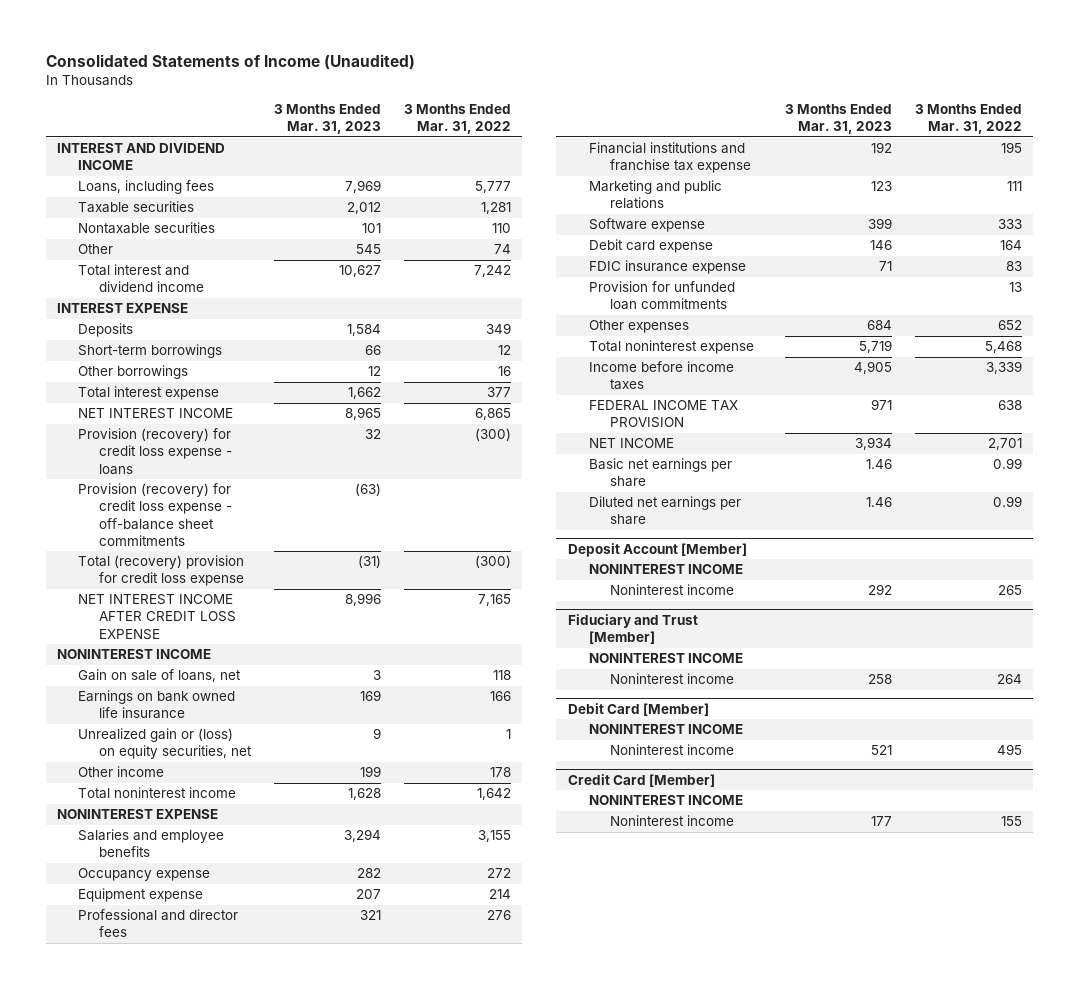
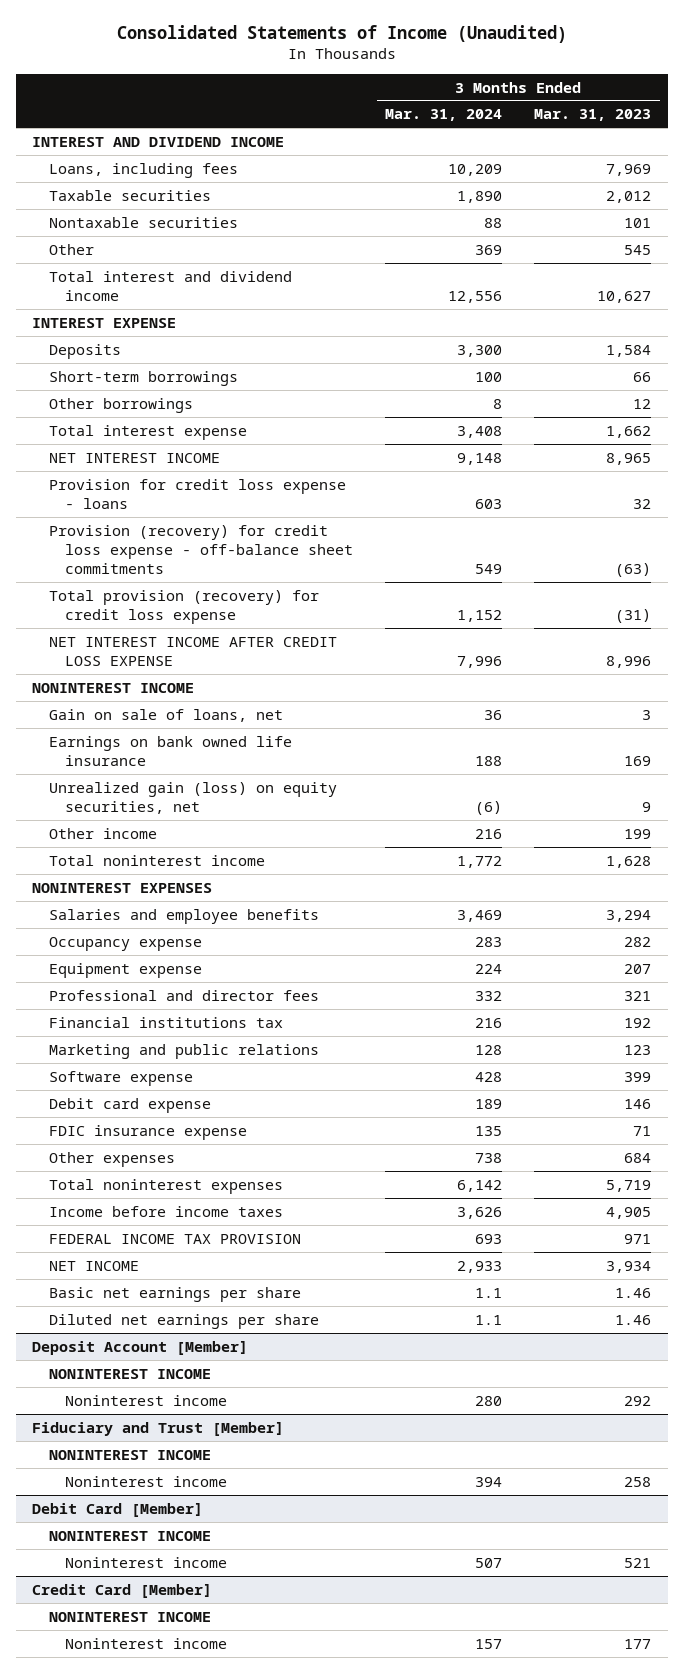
[403,104,511,135] 3 Months Ended Mar. 31, 2022 -> none
none -> [385,109,503,122] Mar. 31, 2024
[77,428,232,475] Provision (recovery) for credit loss expense - loans -> [48,478,346,509] Provision for credit loss expense - loans
[77,555,244,587] Total (recovery) provision for credit loss expense -> [48,589,319,624] Total provision (recovery) for credit loss expense
[77,728,252,760] Unrealized gain or (loss) on equity securities, net -> [48,781,337,814] Unrealized gain (loss) on equity securities, net
[57,809,219,820] NONINTEREST EXPENSE -> [32,882,213,893] NONINTEREST EXPENSES
[588,142,751,174] Financial institutions and franchise tax expense -> [48,1016,283,1028] Financial institutions tax
[588,281,735,311] Provision for unfunded loan commitments -> none
[588,340,754,355] Total noninterest expense -> [48,1178,283,1194] Total noninterest expenses

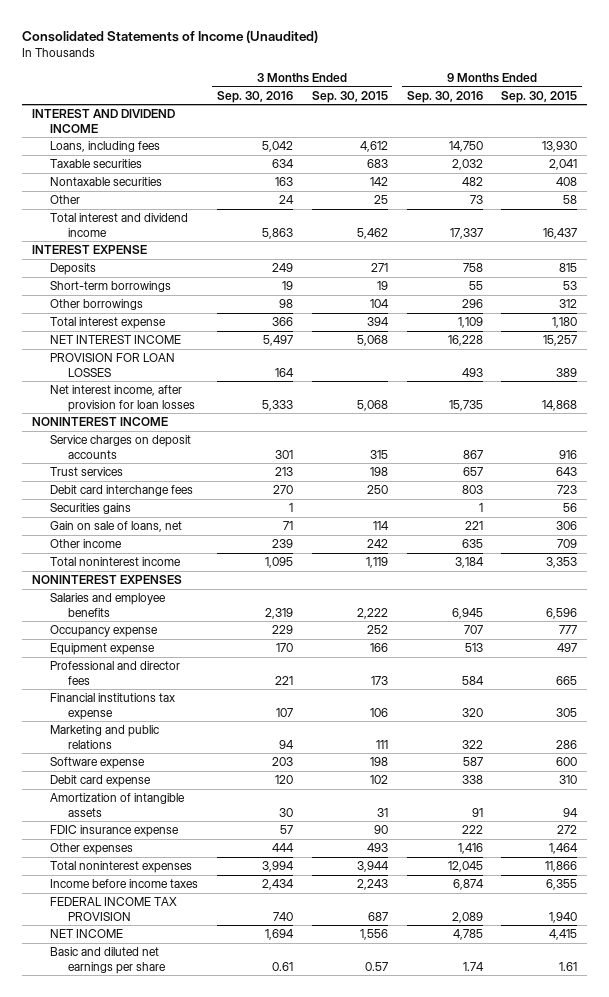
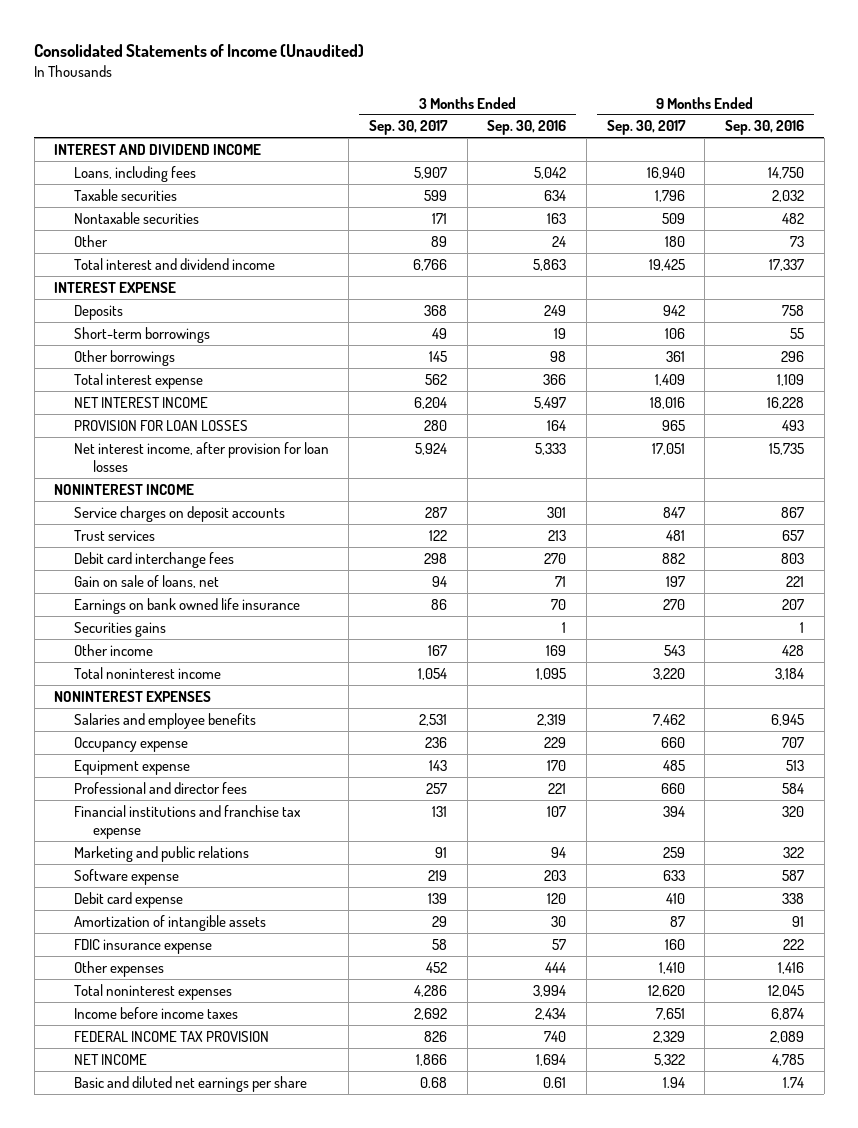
[311,90,388,103] Sep. 30, 2015 -> none
[501,90,578,103] Sep. 30, 2015 -> none
none -> [369,120,449,136] Sep. 30, 2017
none -> [606,120,686,136] Sep. 30, 2017
none -> [73,597,300,614] Earnings on bank owned life insurance
[49,503,131,515] Securities gains -> [73,621,166,637] Securities gains
[271,539,293,549] 239 -> [546,644,567,656] 169
[461,539,483,549] 635 -> [782,644,805,656] 428
[49,693,175,720] Financial institutions tax expense -> [73,804,301,840] Financial institutions and franchise tax expense

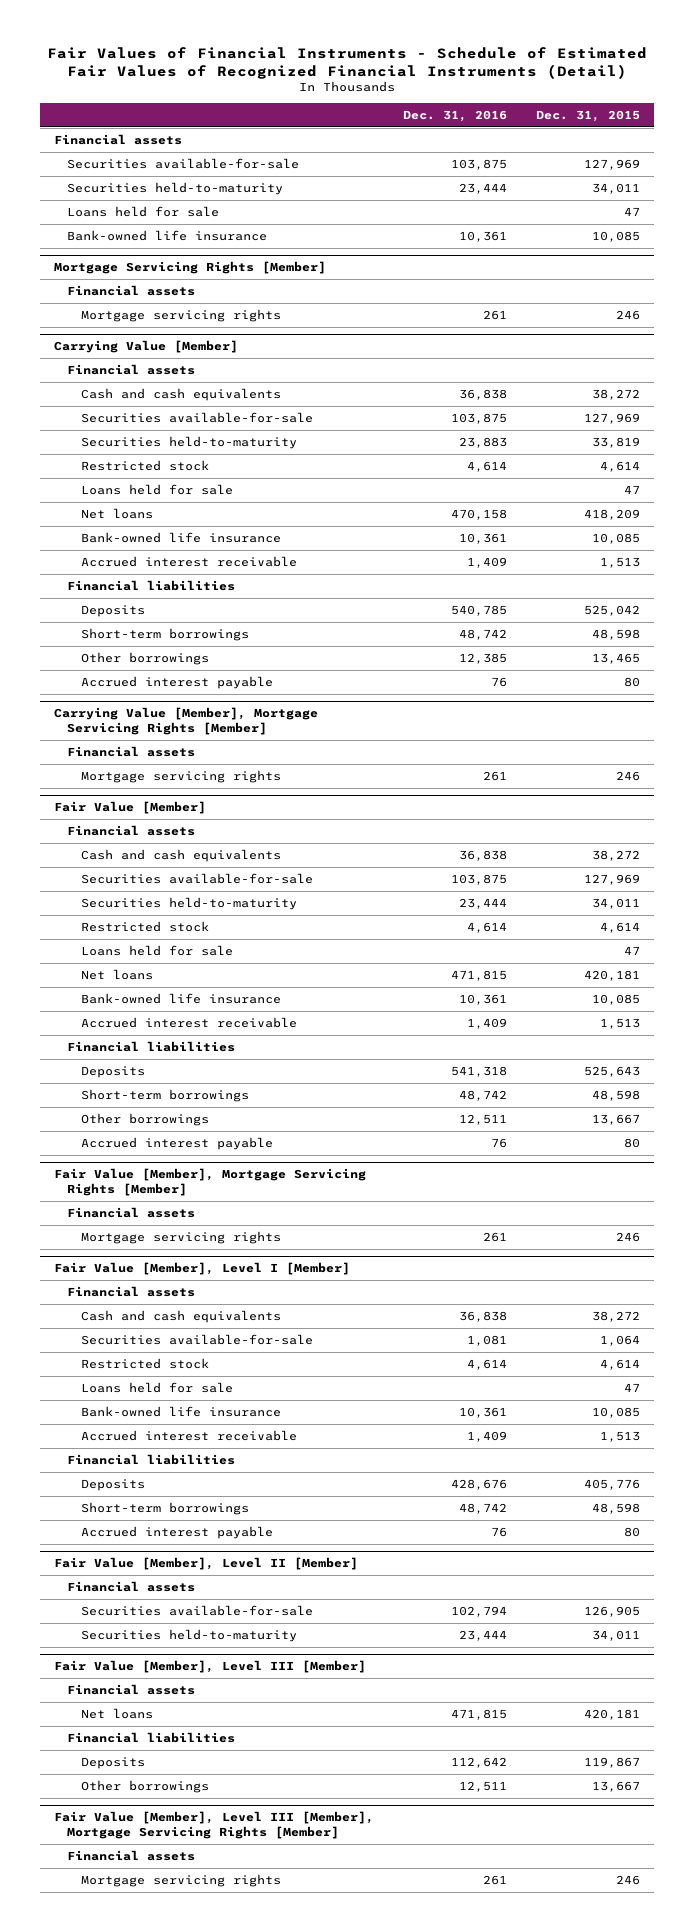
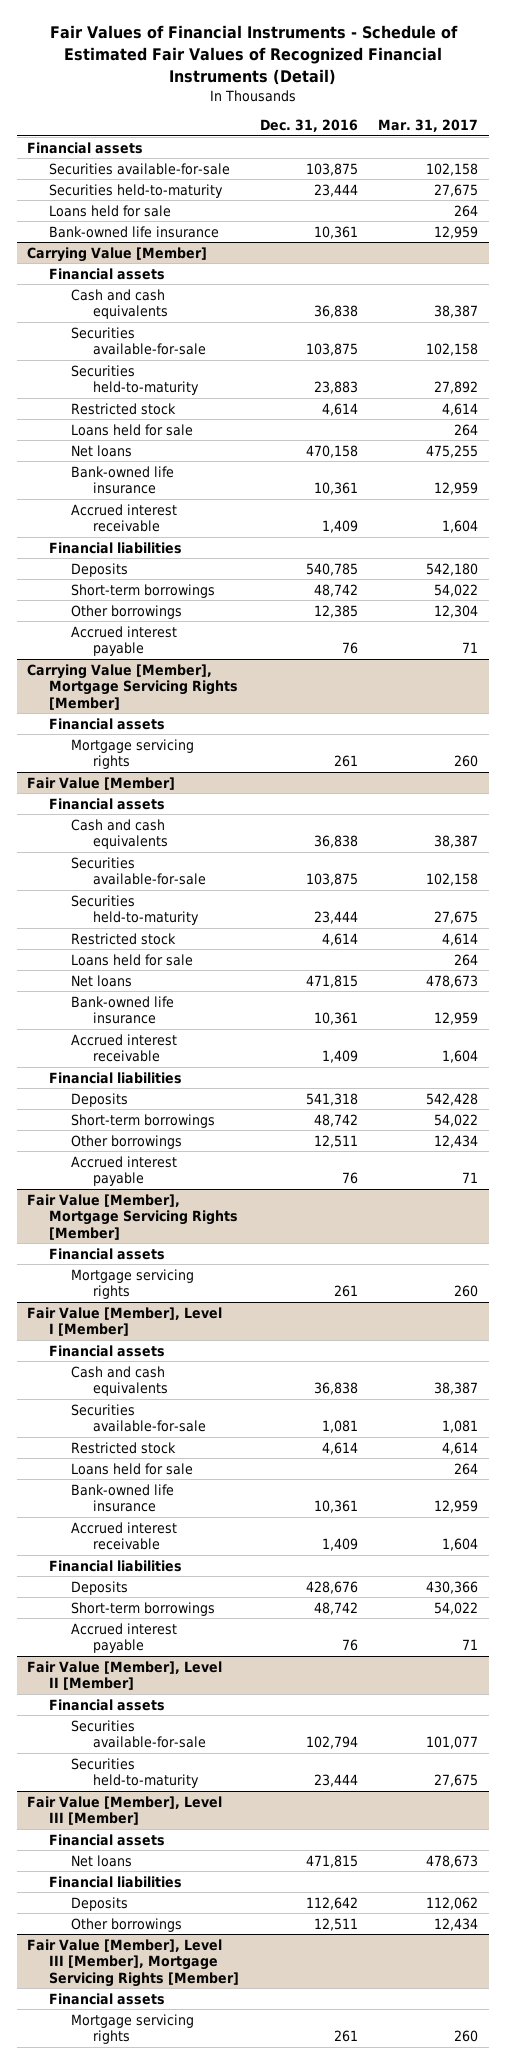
[535,109,640,122] Dec. 31, 2015 -> none
none -> [378,119,479,133] Mar. 31, 2017
[54,261,327,275] Mortgage Servicing Rights [Member] -> none
[67,284,196,296] Financial assets -> none
[80,308,281,322] Mortgage servicing rights -> none

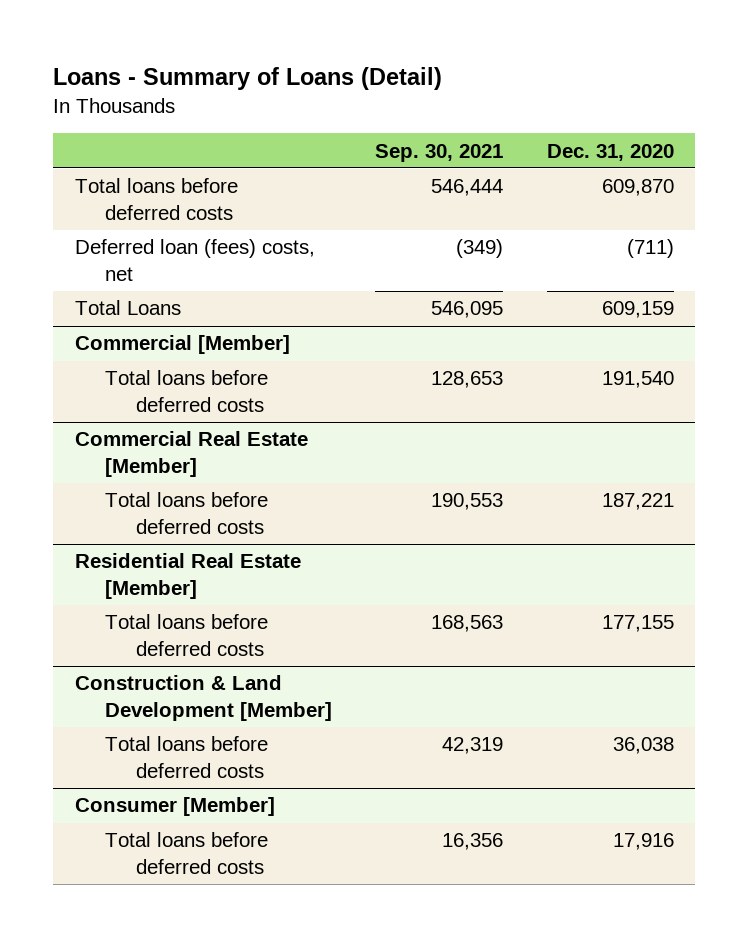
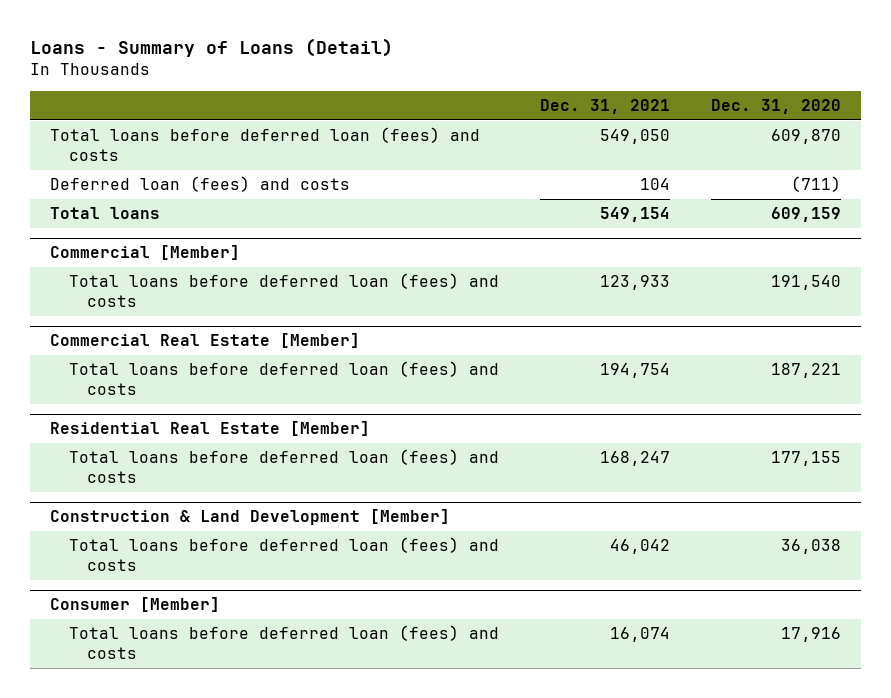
[375,143,504,162] Sep. 30, 2021 -> none
none -> [539,98,670,114] Dec. 31, 2021
[74,178,238,220] Total loans before deferred costs -> [50,127,481,162] Total loans before deferred loan (fees) and costs
[74,239,315,281] Deferred loan (fees) costs, net -> [50,176,351,193] Deferred loan (fees) and costs
[74,300,181,316] Total Loans -> [50,207,161,220] Total loans
[105,370,269,412] Total loans before deferred costs -> [68,273,499,308] Total loans before deferred loan (fees) and costs
[105,492,269,534] Total loans before deferred costs -> [68,361,499,396] Total loans before deferred loan (fees) and costs
[105,614,269,656] Total loans before deferred costs -> [68,449,499,484] Total loans before deferred loan (fees) and costs
[105,736,269,778] Total loans before deferred costs -> [68,537,499,572] Total loans before deferred loan (fees) and costs
[105,832,269,874] Total loans before deferred costs -> [68,625,499,660] Total loans before deferred loan (fees) and costs

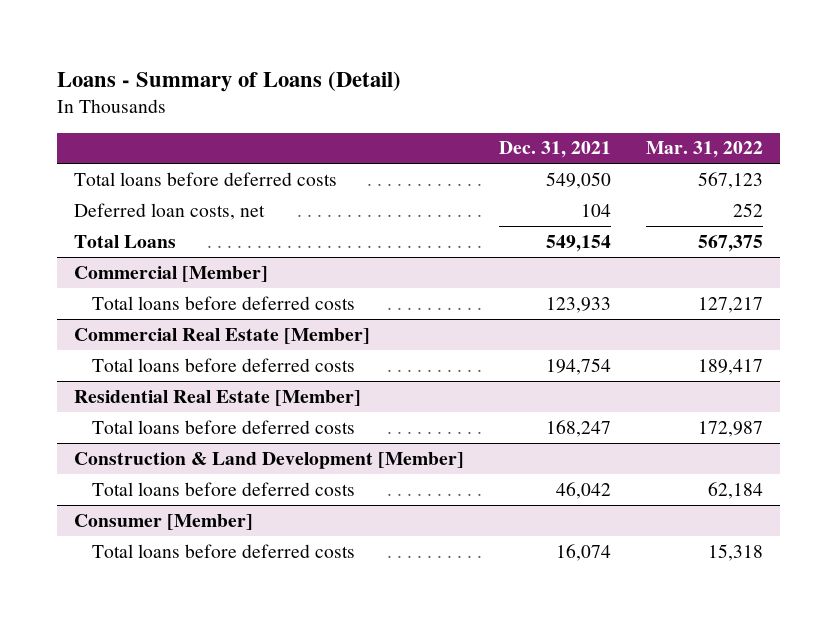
[710,98,841,114] Dec. 31, 2020 -> none
none -> [645,141,763,159] Mar. 31, 2022
[50,127,481,162] Total loans before deferred loan (fees) and costs -> [74,171,338,186] Total loans before deferred costs
[50,176,351,193] Deferred loan (fees) and costs -> [74,202,266,220] Deferred loan costs, net
[50,207,161,220] Total loans -> [74,234,177,248] Total Loans
[68,273,499,308] Total loans before deferred loan (fees) and costs -> [91,295,355,310] Total loans before deferred costs
[68,361,499,396] Total loans before deferred loan (fees) and costs -> [91,357,355,372] Total loans before deferred costs
[68,449,499,484] Total loans before deferred loan (fees) and costs -> [91,419,355,434] Total loans before deferred costs
[68,537,499,572] Total loans before deferred loan (fees) and costs -> [91,481,355,496] Total loans before deferred costs
[68,625,499,660] Total loans before deferred loan (fees) and costs -> [91,543,355,558] Total loans before deferred costs

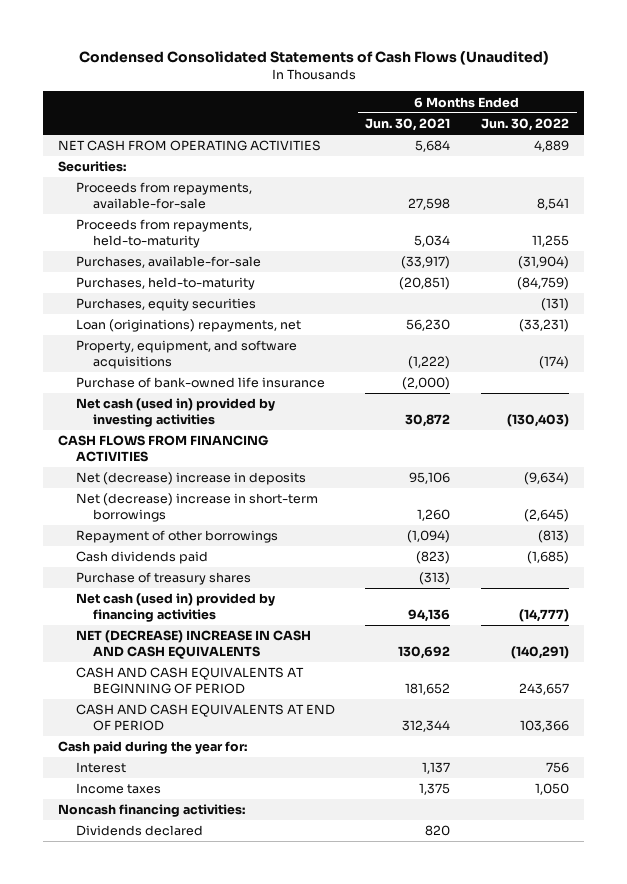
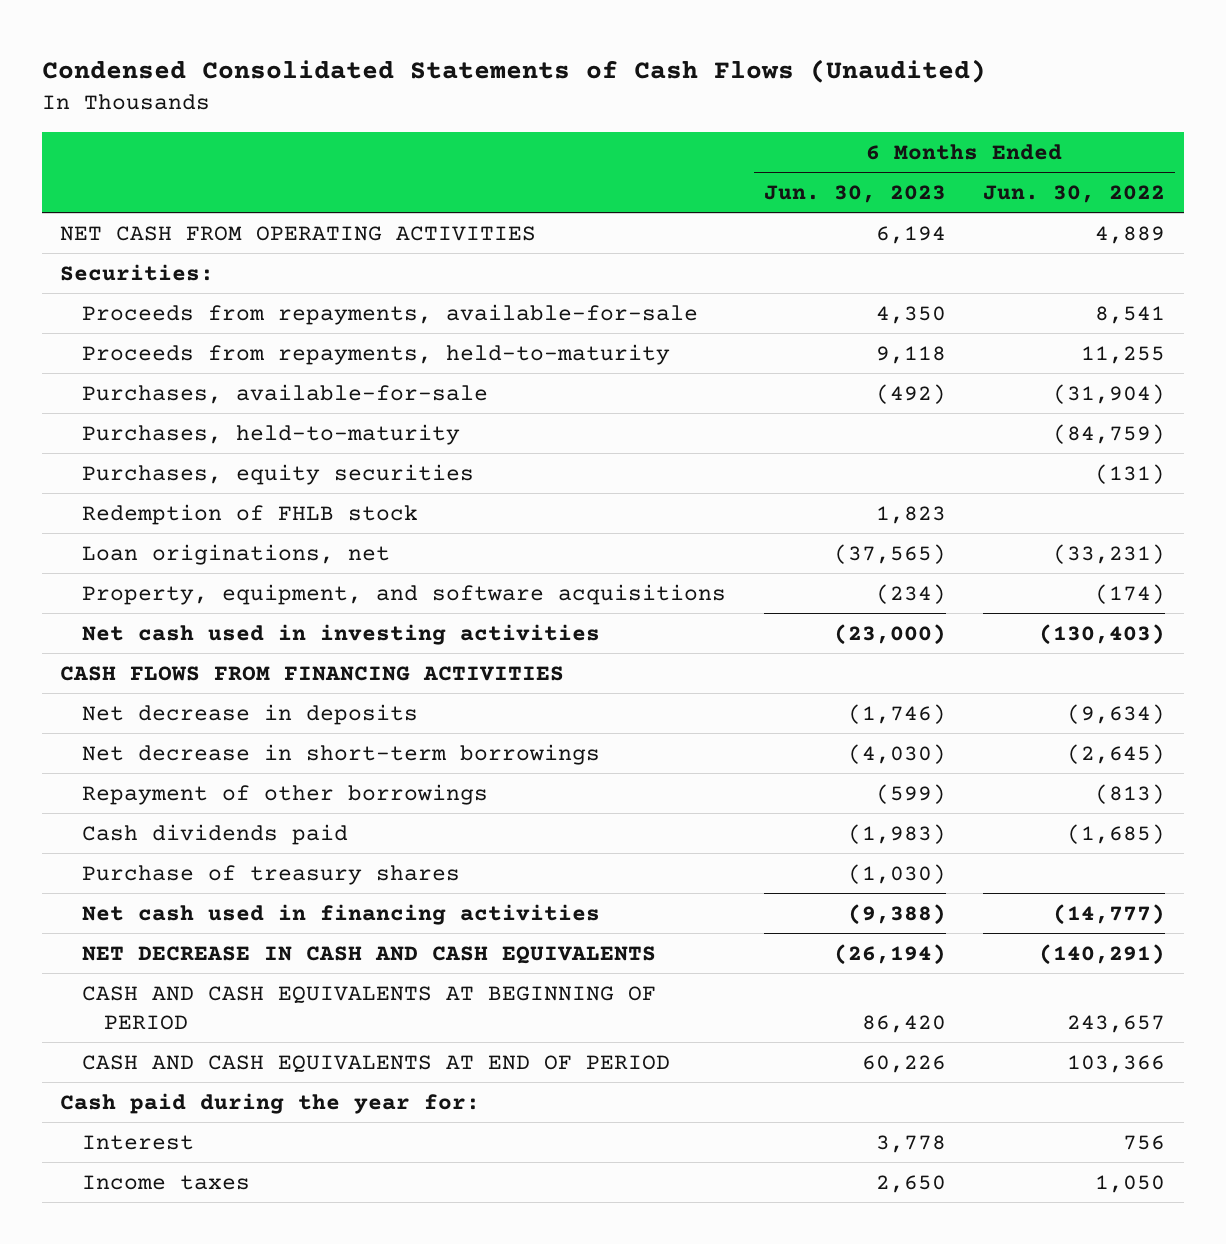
[365,118,451,132] Jun. 30, 2021 -> none
none -> [763,185,946,204] Jun. 30, 2023
none -> [82,503,419,525] Redemption of FHLB stock
[75,319,301,333] Loan (originations) repayments, net -> [82,543,391,565] Loan originations, net
[75,377,325,389] Purchase of bank-owned life insurance -> none
[75,398,275,427] Net cash (used in) provided by investing activities -> [82,623,601,645] Net cash used in investing activities
[75,472,306,486] Net (decrease) increase in deposits -> [82,703,419,725] Net decrease in deposits
[75,493,318,522] Net (decrease) increase in short-term borrowings -> [82,743,601,765] Net decrease in short-term borrowings
[75,593,275,622] Net cash (used in) provided by financing activities -> [82,903,601,925] Net cash used in financing activities
[75,630,311,659] NET (DECREASE) INCREASE IN CASH AND CASH EQUIVALENTS -> [82,945,657,964] NET DECREASE IN CASH AND CASH EQUIVALENTS
[58,804,246,818] Noncash financing activities: -> none
[75,825,203,837] Dividends declared -> none

